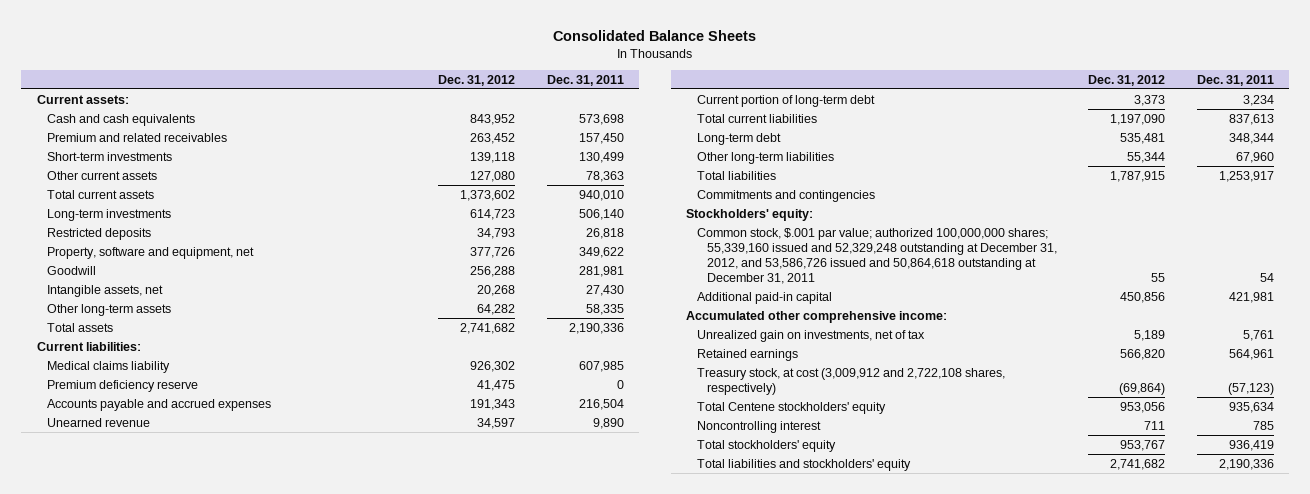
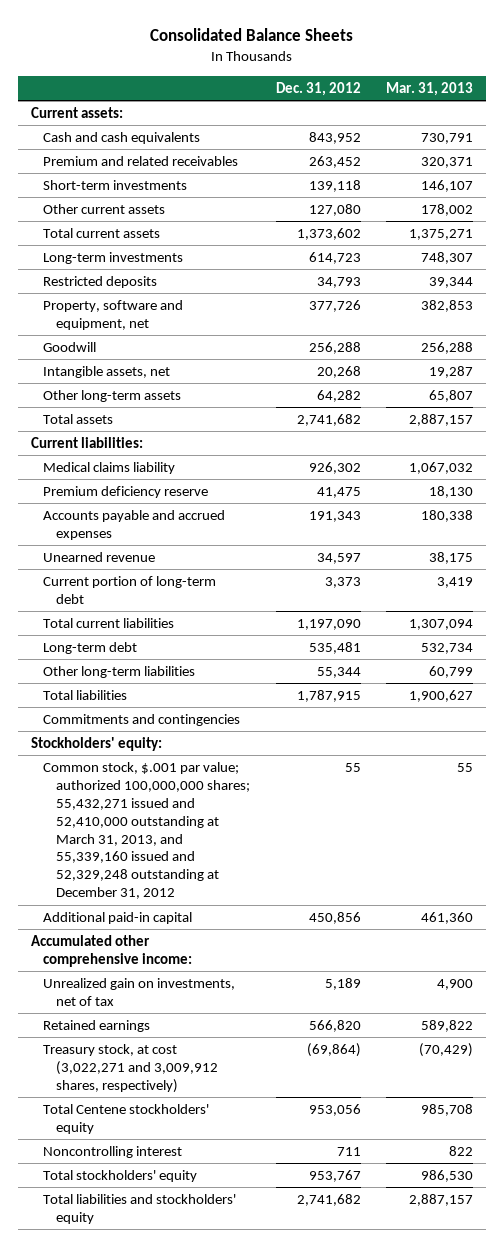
[546,74,624,86] Dec. 31, 2011 -> none
none -> [386,81,474,96] Mar. 31, 2013
[696,227,1058,285] Common stock, $.001 par value; authorized 100,000,000 shares; 55,339,160 issued and 52,329,248 outstanding at December 31, 2012, and 53,586,726 issued and 50,864,618 outstanding at December 31, 2011 -> [43,761,250,900] Common stock, $.001 par value; authorized 100,000,000 shares; 55,432,271 issued and 52,410,000 outstanding at March 31, 2013, and 55,339,160 issued and 52,329,248 outstanding at December 31, 2012
[696,367,1005,395] Treasury stock, at cost (3,009,912 and 2,722,108 shares, respectively) -> [43,1043,218,1093] Treasury stock, at cost (3,022,271 and 3,009,912 shares, respectively)

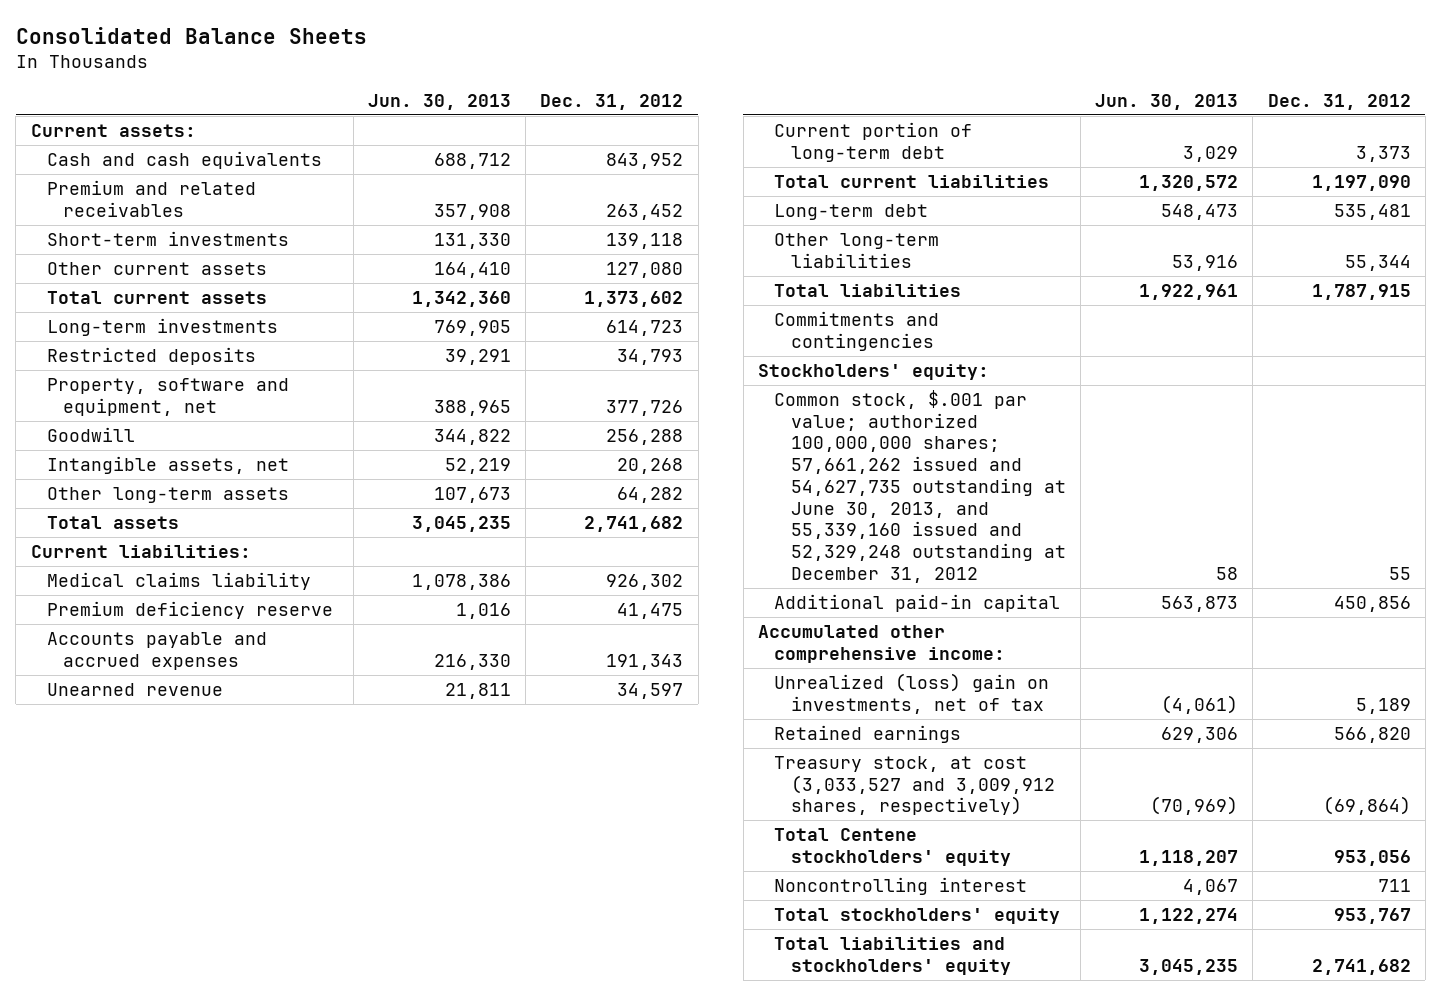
[386,81,474,96] Mar. 31, 2013 -> none
none -> [367,94,511,111] Jun. 30, 2013
[43,761,250,900] Common stock, $.001 par value; authorized 100,000,000 shares; 55,432,271 issued and 52,410,000 outstanding at March 31, 2013, and 55,339,160 issued and 52,329,248 outstanding at December 31, 2012 -> [774,389,1066,583] Common stock, $.001 par value; authorized 100,000,000 shares; 57,661,262 issued and 54,627,735 outstanding at June 30, 2013, and 55,339,160 issued and 52,329,248 outstanding at December 31, 2012
[43,977,236,1006] Unrealized gain on investments, net of tax -> [774,672,1050,714] Unrealized (loss) gain on investments, net of tax
[43,1043,218,1093] Treasury stock, at cost (3,022,271 and 3,009,912 shares, respectively) -> [774,755,1055,816] Treasury stock, at cost (3,033,527 and 3,009,912 shares, respectively)

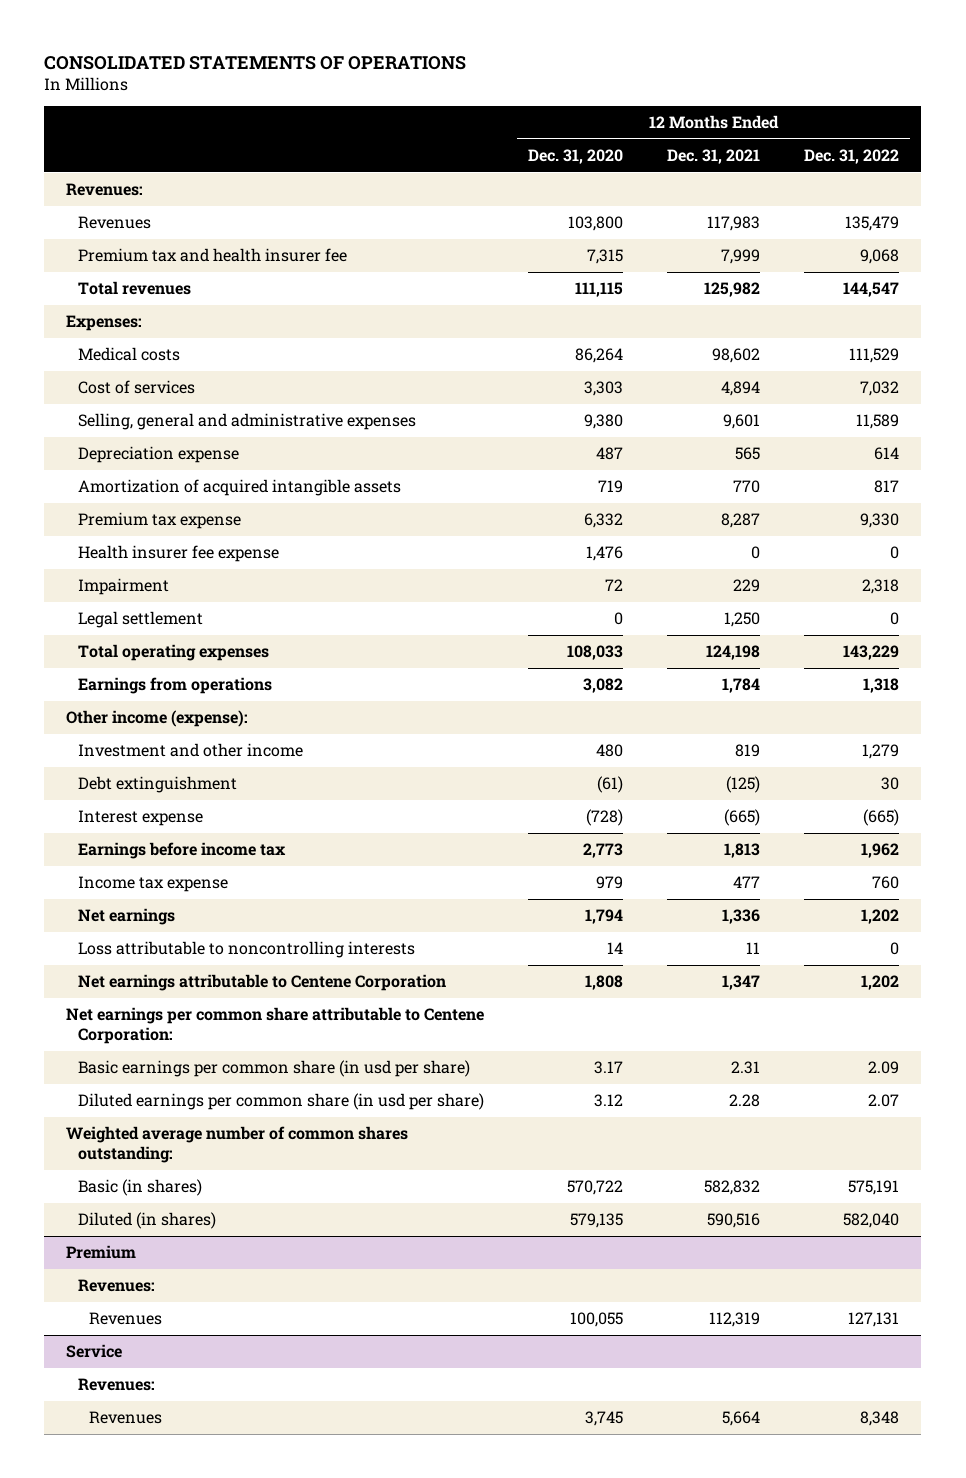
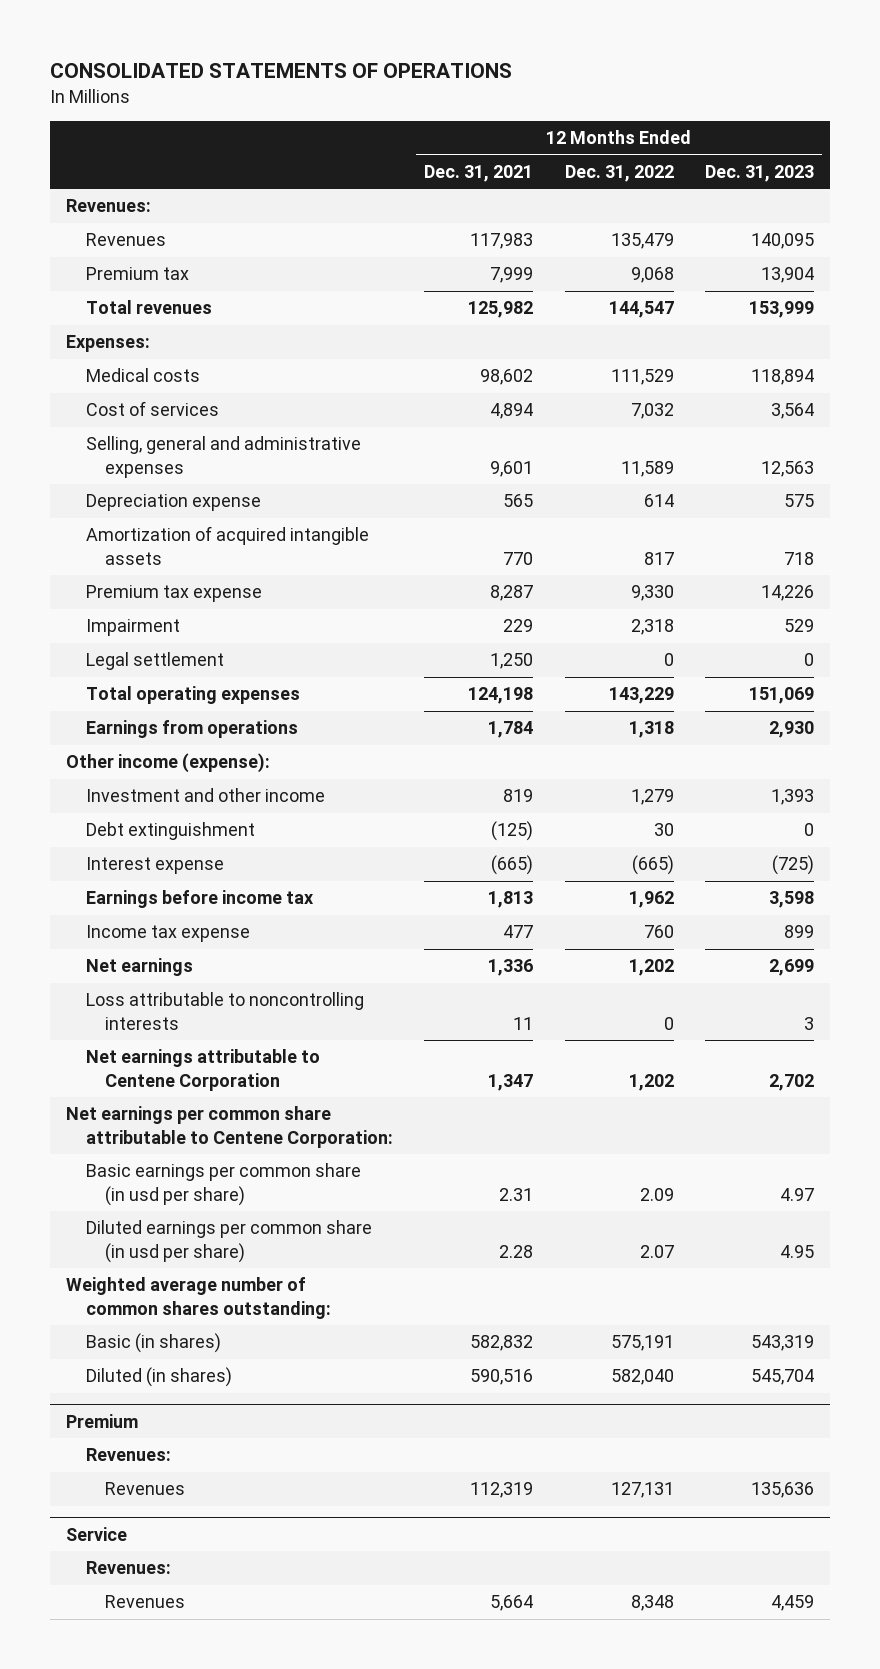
[528,148,624,164] Dec. 31, 2020 -> none
none -> [705,164,815,182] Dec. 31, 2023
[77,248,347,263] Premium tax and health insurer fee -> [85,267,189,281] Premium tax
[77,545,279,563] Health insurer fee expense -> none

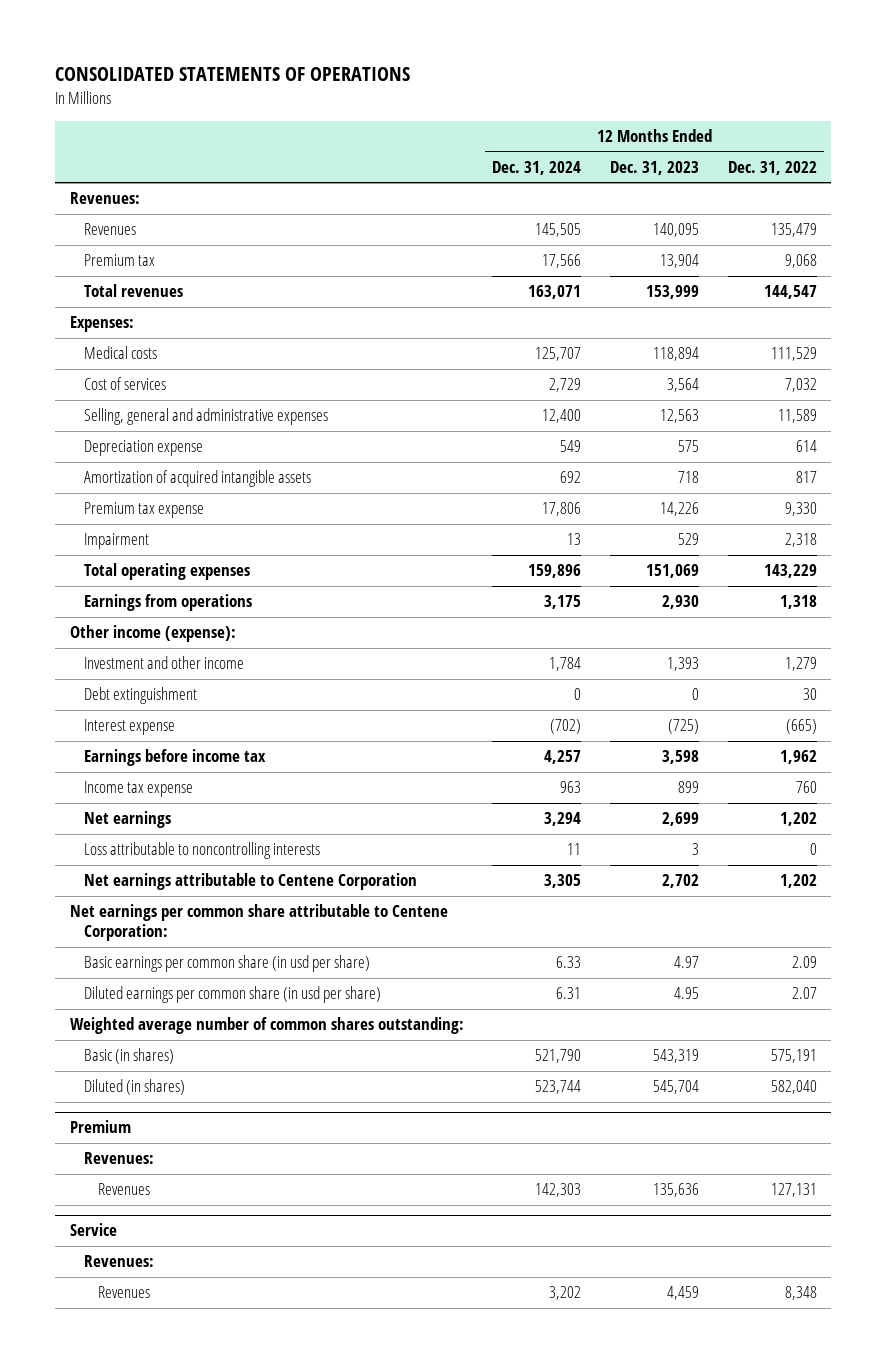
[424,164,534,182] Dec. 31, 2021 -> none
none -> [492,160,582,175] Dec. 31, 2024
[85,652,224,671] Legal settlement -> none

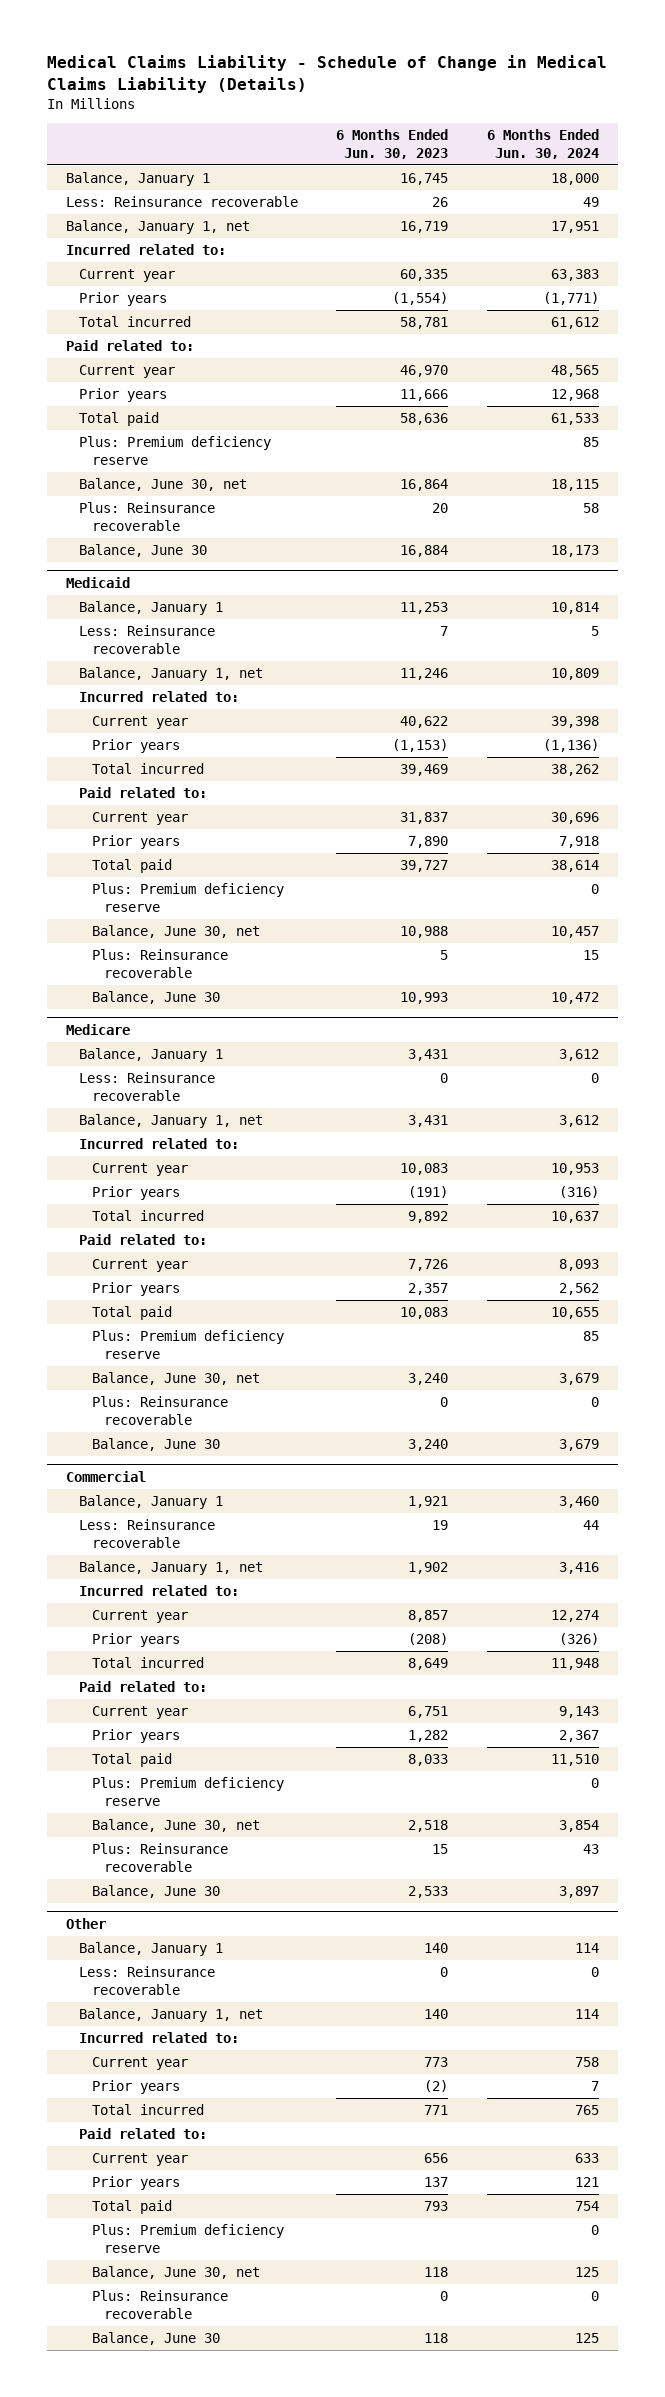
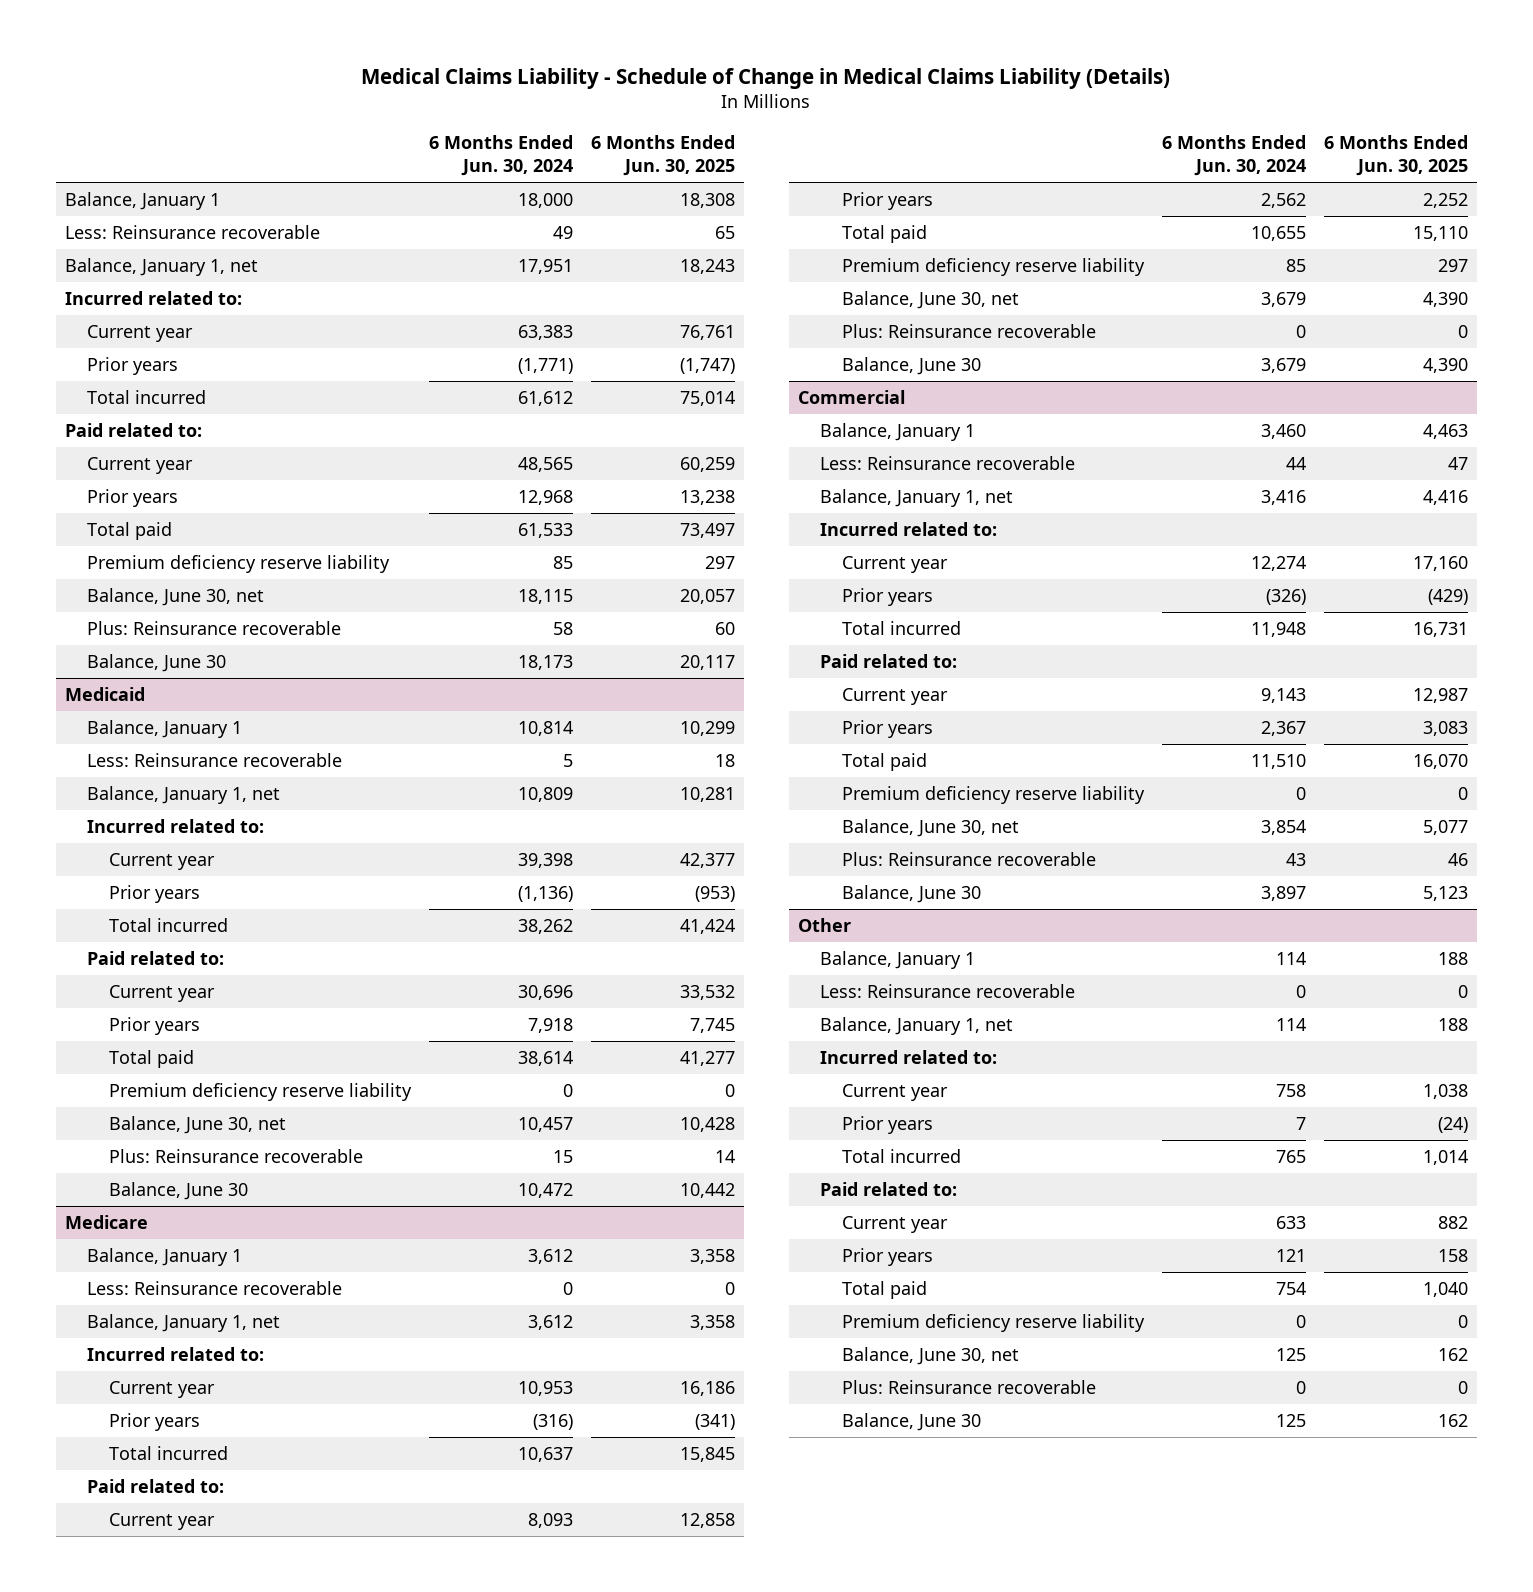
[336,128,449,159] 6 Months Ended Jun. 30, 2023 -> none
none -> [590,134,735,177] 6 Months Ended Jun. 30, 2025
[78,436,271,465] Plus: Premium deficiency reserve -> [86,554,390,573] Premium deficiency reserve liability
[91,883,284,912] Plus: Premium deficiency reserve -> [108,1082,412,1101] Premium deficiency reserve liability
[91,1330,284,1359] Plus: Premium deficiency reserve -> [841,257,1145,276] Premium deficiency reserve liability
[91,1777,284,1806] Plus: Premium deficiency reserve -> [841,785,1145,804] Premium deficiency reserve liability
[91,2224,284,2253] Plus: Premium deficiency reserve -> [841,1313,1145,1332] Premium deficiency reserve liability

